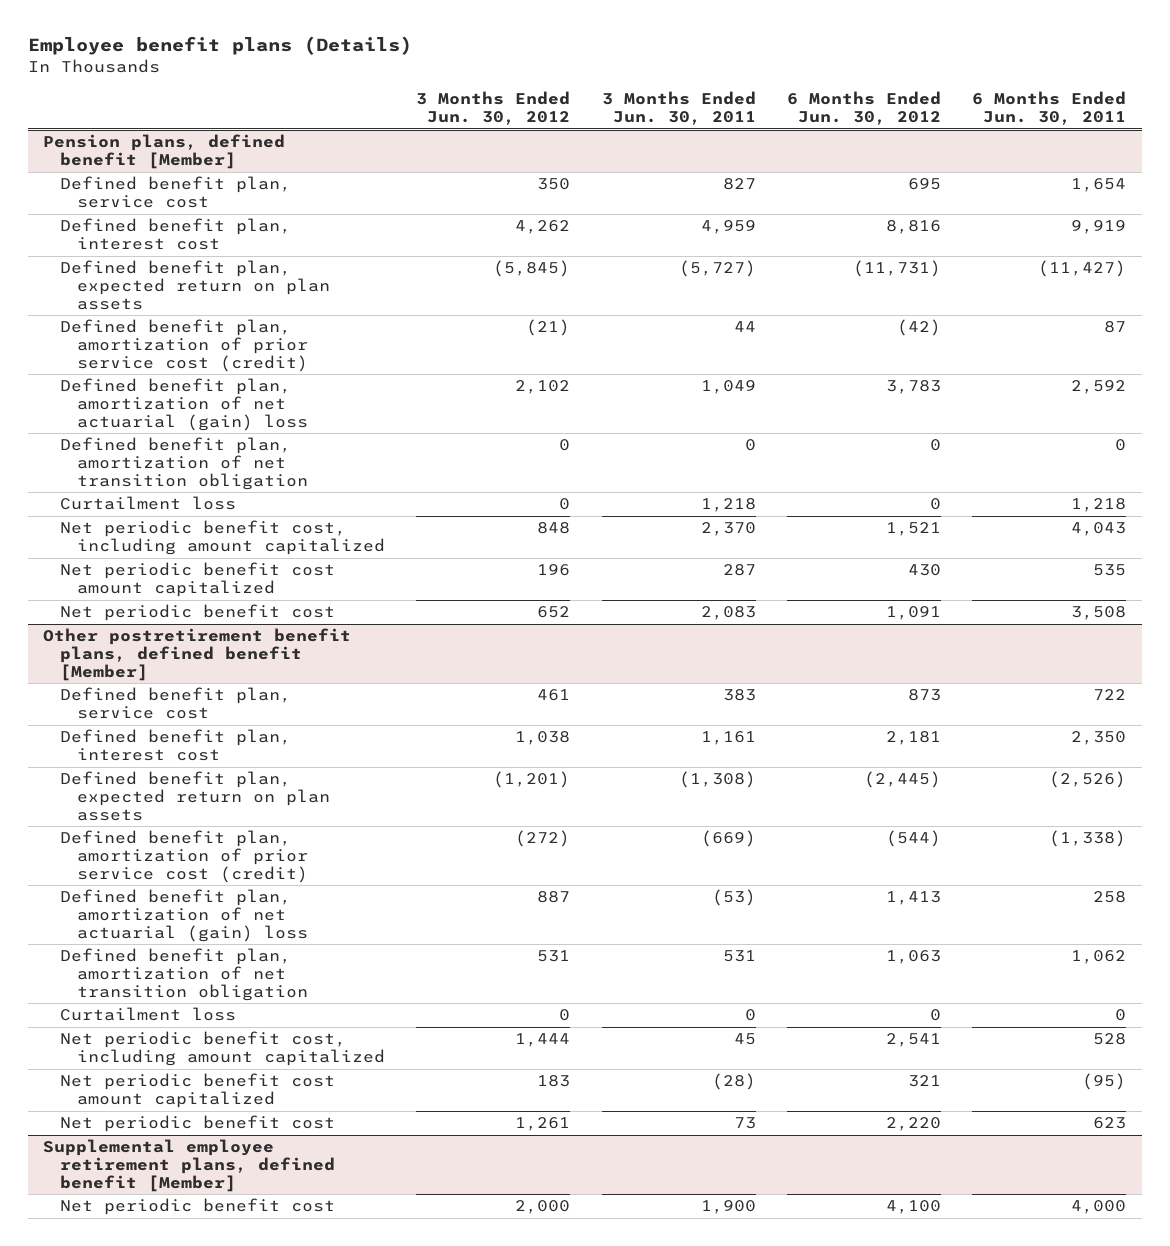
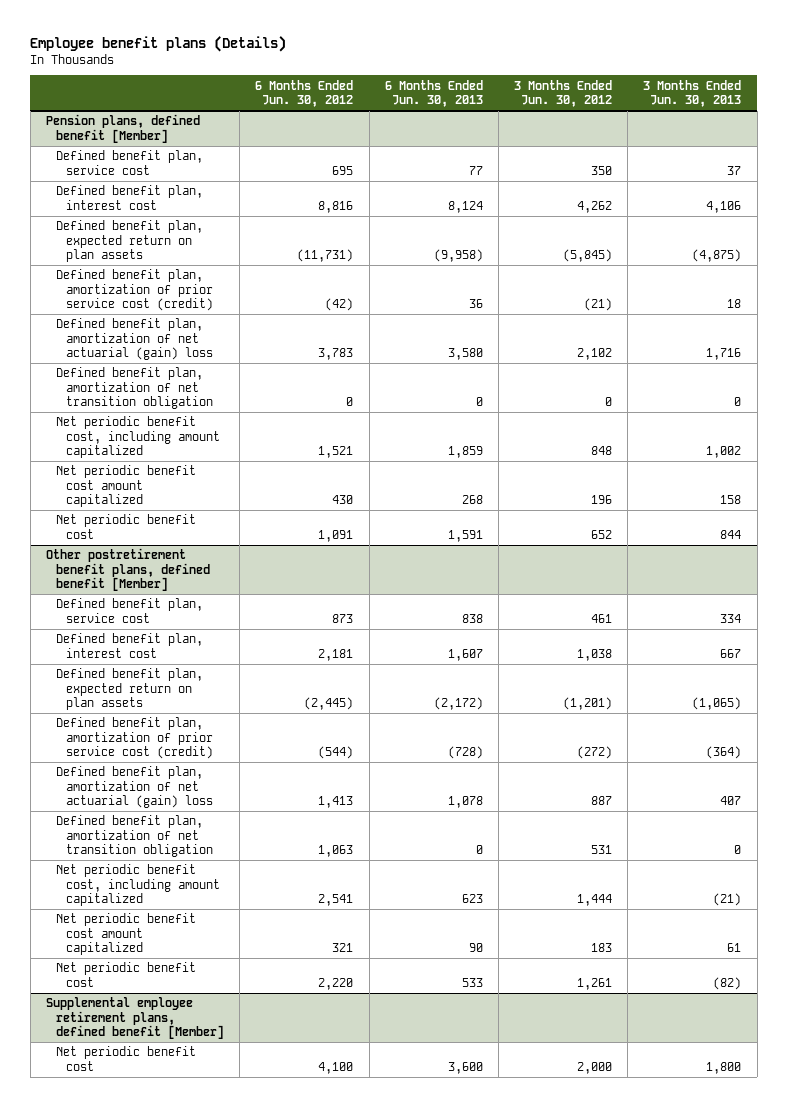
[601,91,756,126] 3 Months Ended Jun. 30, 2011 -> none
[972,91,1127,126] 6 Months Ended Jun. 30, 2011 -> none
none -> [384,79,483,108] 6 Months Ended Jun. 30, 2013
none -> [643,79,742,108] 3 Months Ended Jun. 30, 2013
[59,496,236,511] Curtailment loss -> none
[59,1007,236,1022] Curtailment loss -> none

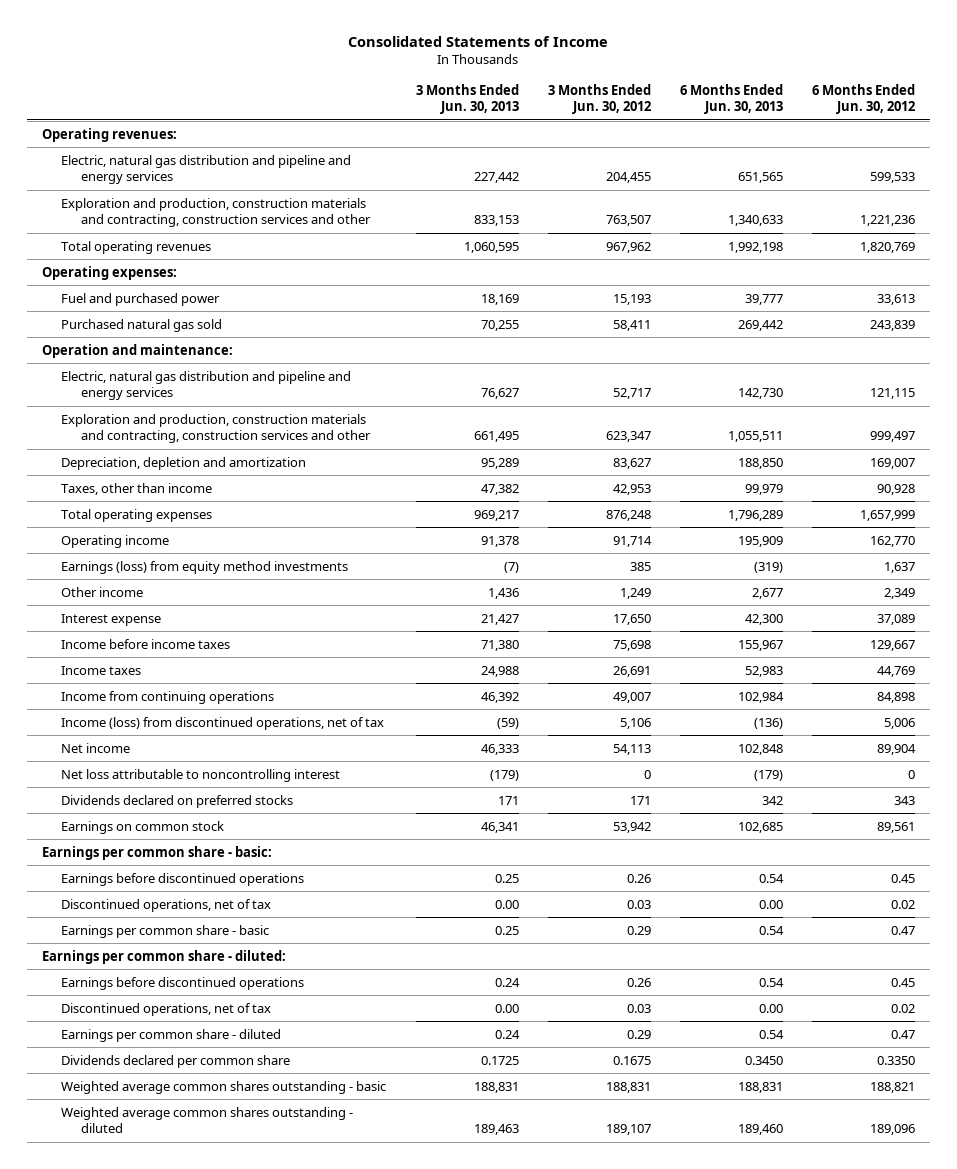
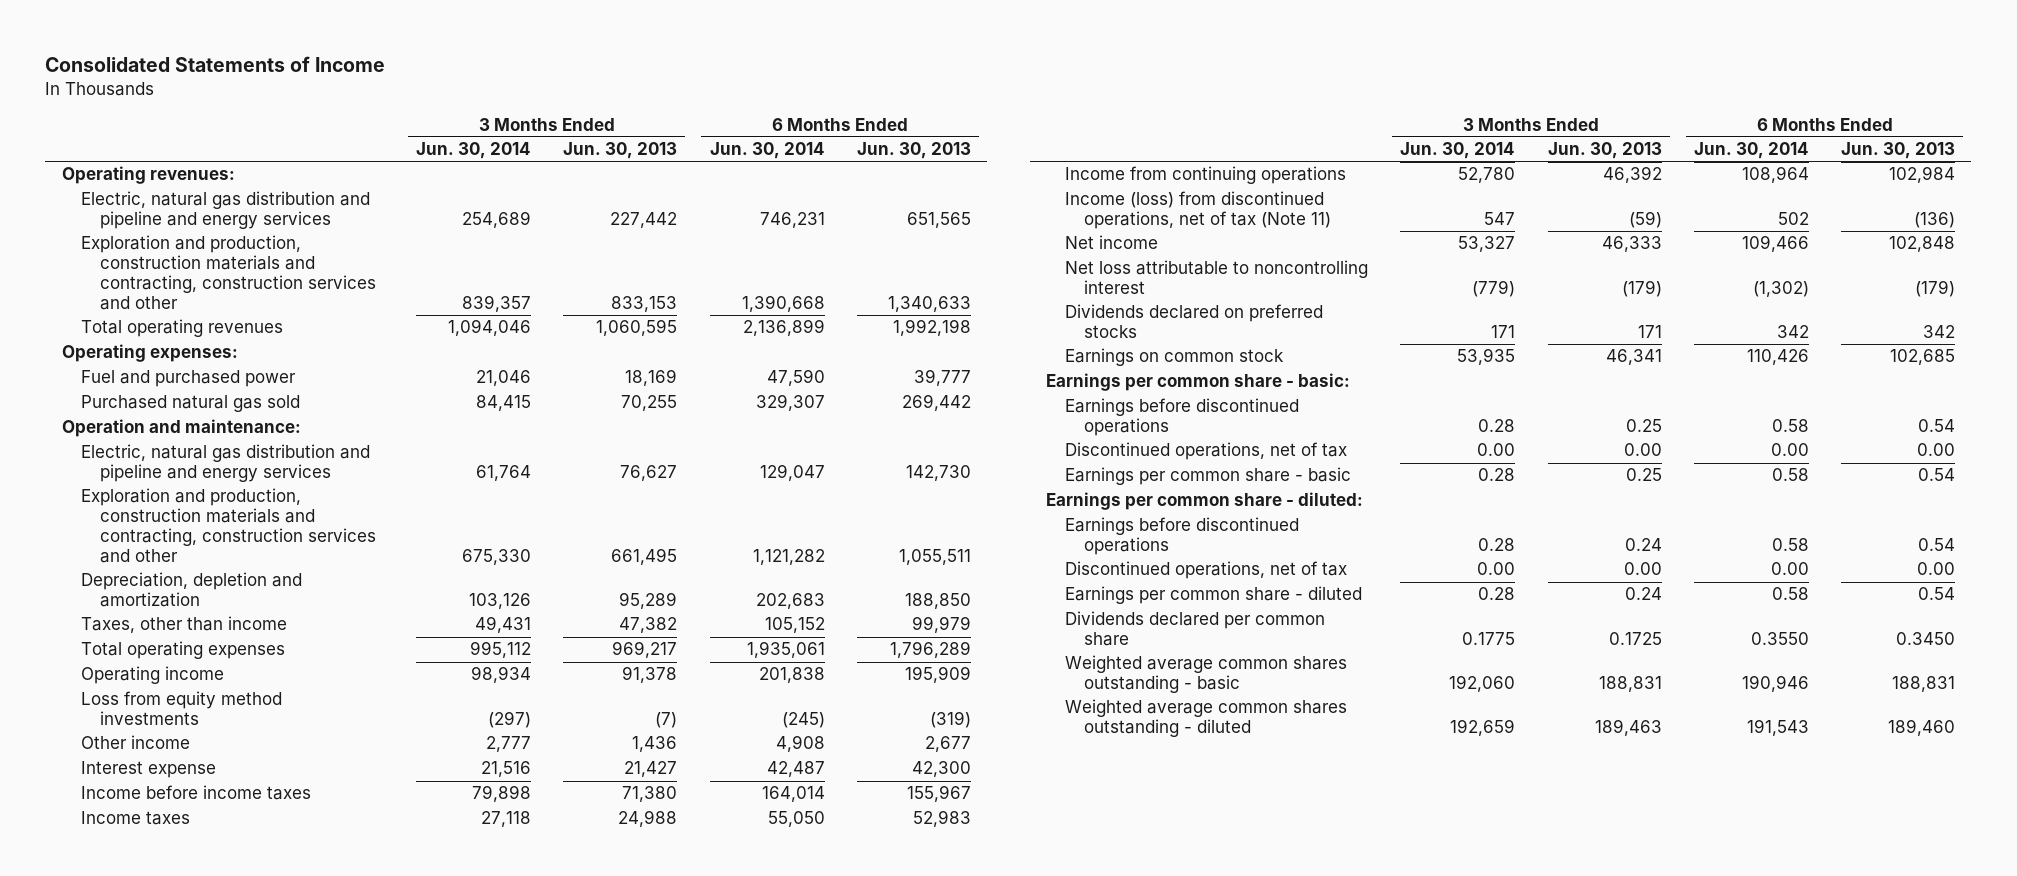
[547,83,651,115] 3 Months Ended Jun. 30, 2012 -> none
[811,83,915,115] 6 Months Ended Jun. 30, 2012 -> none
none -> [415,142,531,160] Jun. 30, 2014
none -> [709,142,825,160] Jun. 30, 2014
[61,560,349,574] Earnings (loss) from equity method investments -> [80,691,282,726] Loss from equity method investments
[61,716,385,730] Income (loss) from discontinued operations, net of tax -> [1064,191,1332,230] Income (loss) from discontinued operations, net of tax (Note 11)

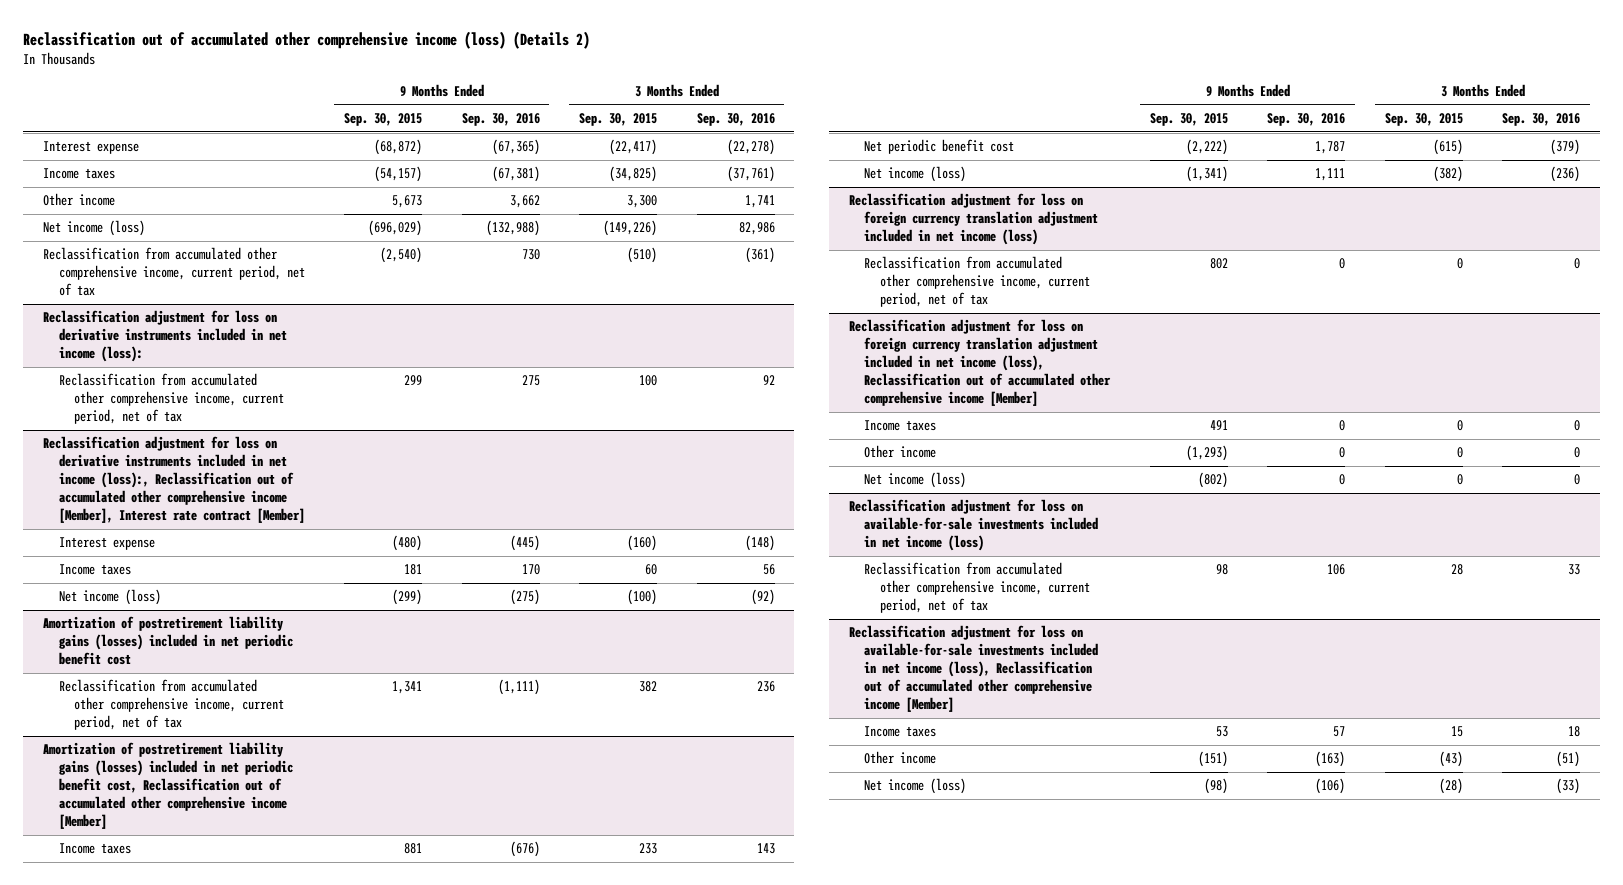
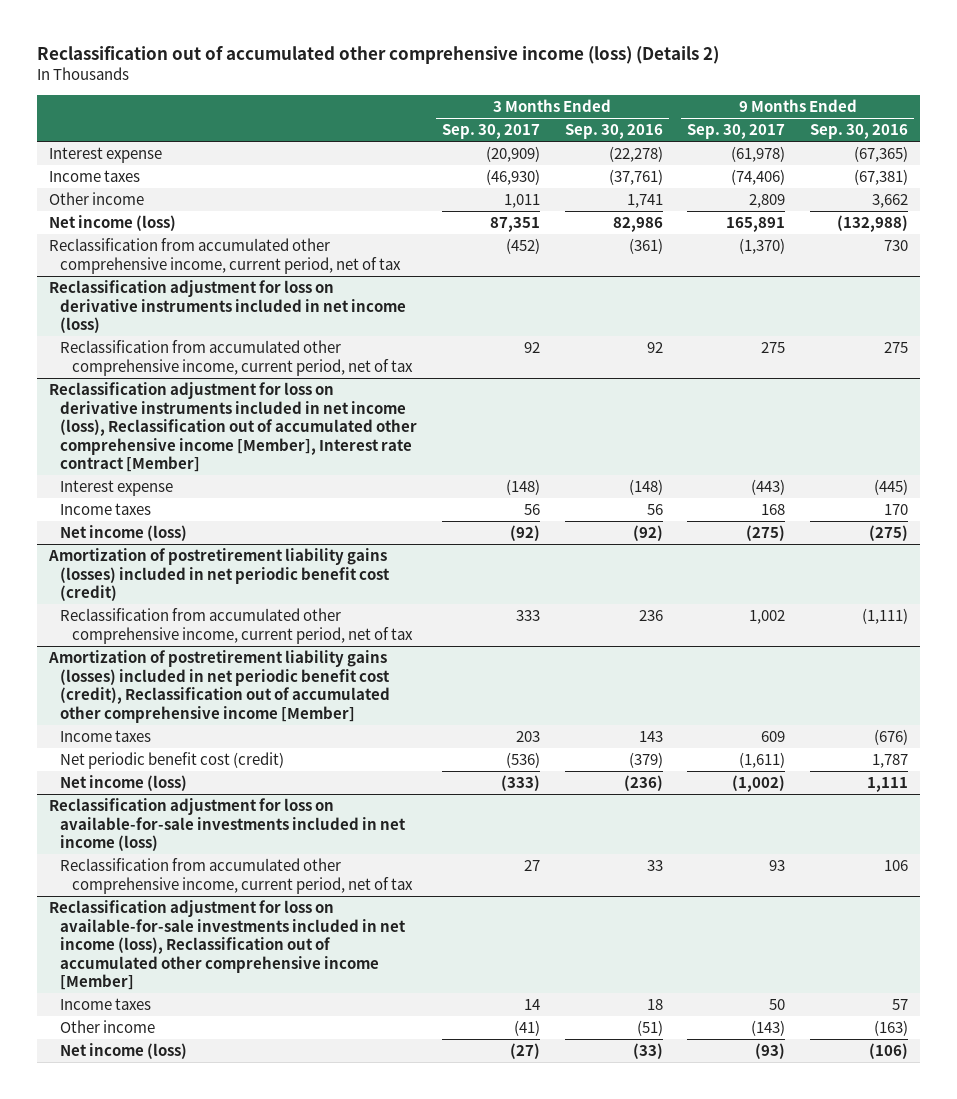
[344,113,423,127] Sep. 30, 2015 -> none
[579,113,658,127] Sep. 30, 2015 -> none
none -> [442,124,541,140] Sep. 30, 2017
none -> [687,124,786,140] Sep. 30, 2017
[43,310,287,363] Reclassification adjustment for loss on derivative instruments included in net income (loss): -> [48,280,407,334] Reclassification adjustment for loss on derivative instruments included in net income (loss)
[43,436,305,524] Reclassification adjustment for loss on derivative instruments included in net income (loss):, Reclassification out of accumulated other comprehensive income [Member], Interest rate contract [Member] -> [48,382,418,473] Reclassification adjustment for loss on derivative instruments included in net income (loss), Reclassification out of accumulated other comprehensive income [Member], Interest rate contract [Member]
[43,616,293,666] Amortization of postretirement liability gains (losses) included in net periodic benefit cost -> [47,548,391,602] Amortization of postretirement liability gains (losses) included in net periodic benefit cost (credit)
[43,742,293,830] Amortization of postretirement liability gains (losses) included in net periodic benefit cost, Reclassification out of accumulated other comprehensive income [Member] -> [47,650,391,723] Amortization of postretirement liability gains (losses) included in net periodic benefit cost (credit), Reclassification out of accumulated other comprehensive income [Member]
[864,139,1015,155] Net periodic benefit cost -> [60,752,285,770] Net periodic benefit cost (credit)
[848,193,1099,246] Reclassification adjustment for loss on foreign currency translation adjustment included in net income (loss) -> none
[864,256,1090,308] Reclassification from accumulated other comprehensive income, current period, net of tax -> none
[848,319,1112,407] Reclassification adjustment for loss on foreign currency translation adjustment included in net income (loss), Reclassification out of accumulated other comprehensive income [Member] -> none
[864,420,937,432] Income taxes -> none
[864,445,937,459] Other income -> none
[864,472,967,489] Net income (loss) -> none

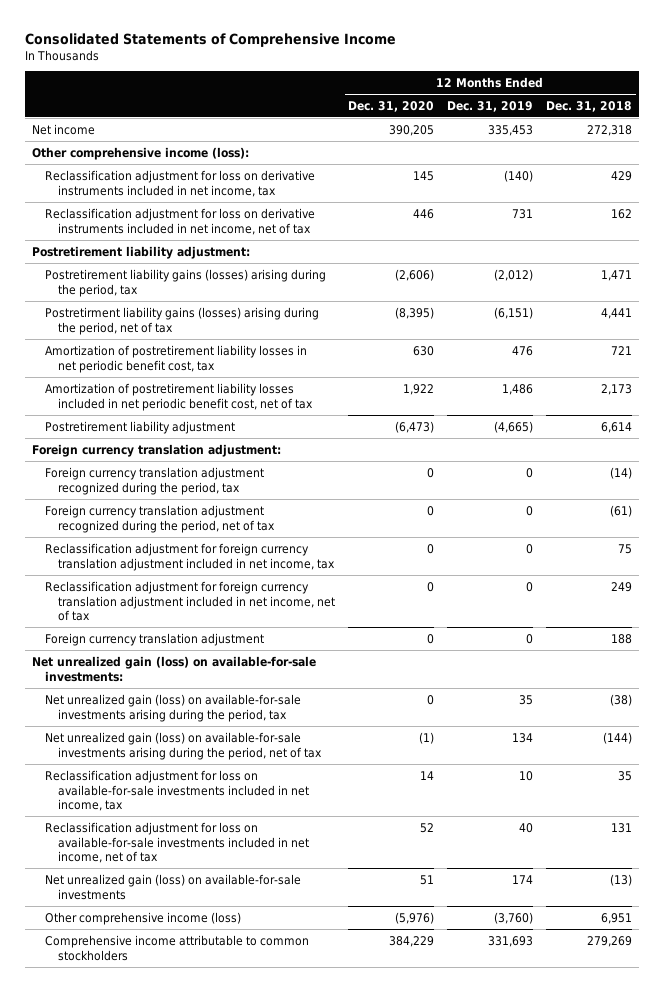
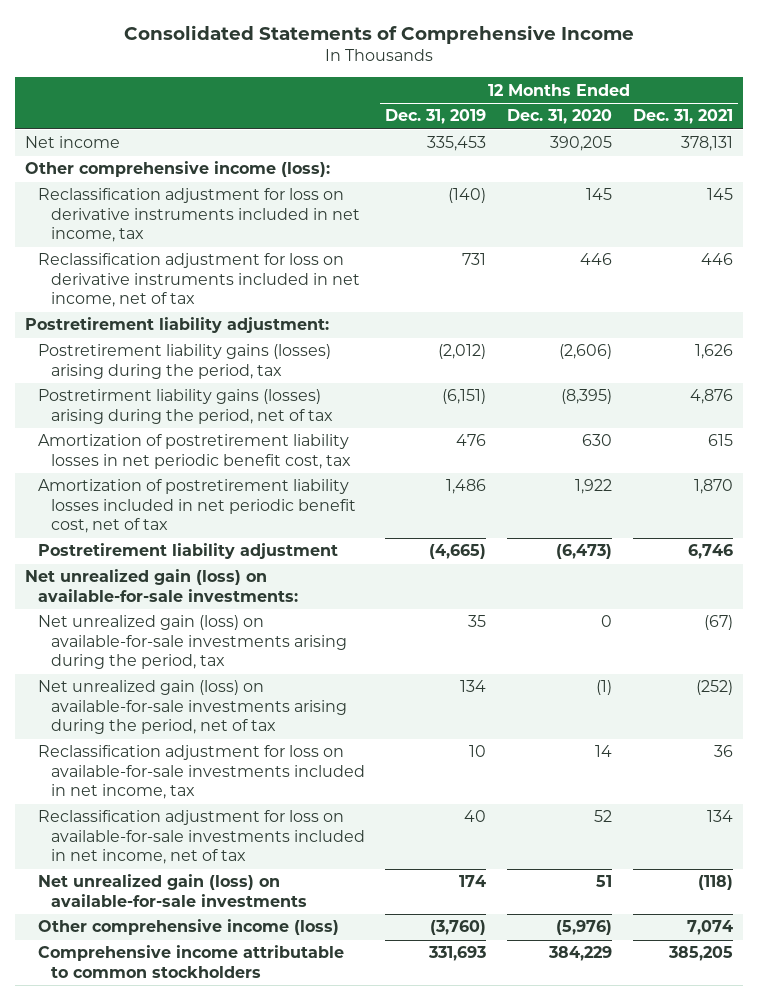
[546,100,633,112] Dec. 31, 2018 -> none
none -> [632,109,733,125] Dec. 31, 2021
[31,443,281,457] Foreign currency translation adjustment: -> none
[44,466,264,495] Foreign currency translation adjustment recognized during the period, tax -> none
[44,504,275,533] Foreign currency translation adjustment recognized during the period, net of tax -> none
[44,542,335,571] Reclassification adjustment for foreign currency translation adjustment included in net income, tax -> none
[44,580,335,622] Reclassification adjustment for foreign currency translation adjustment included in net income, net of tax -> none
[44,632,264,646] Foreign currency translation adjustment -> none

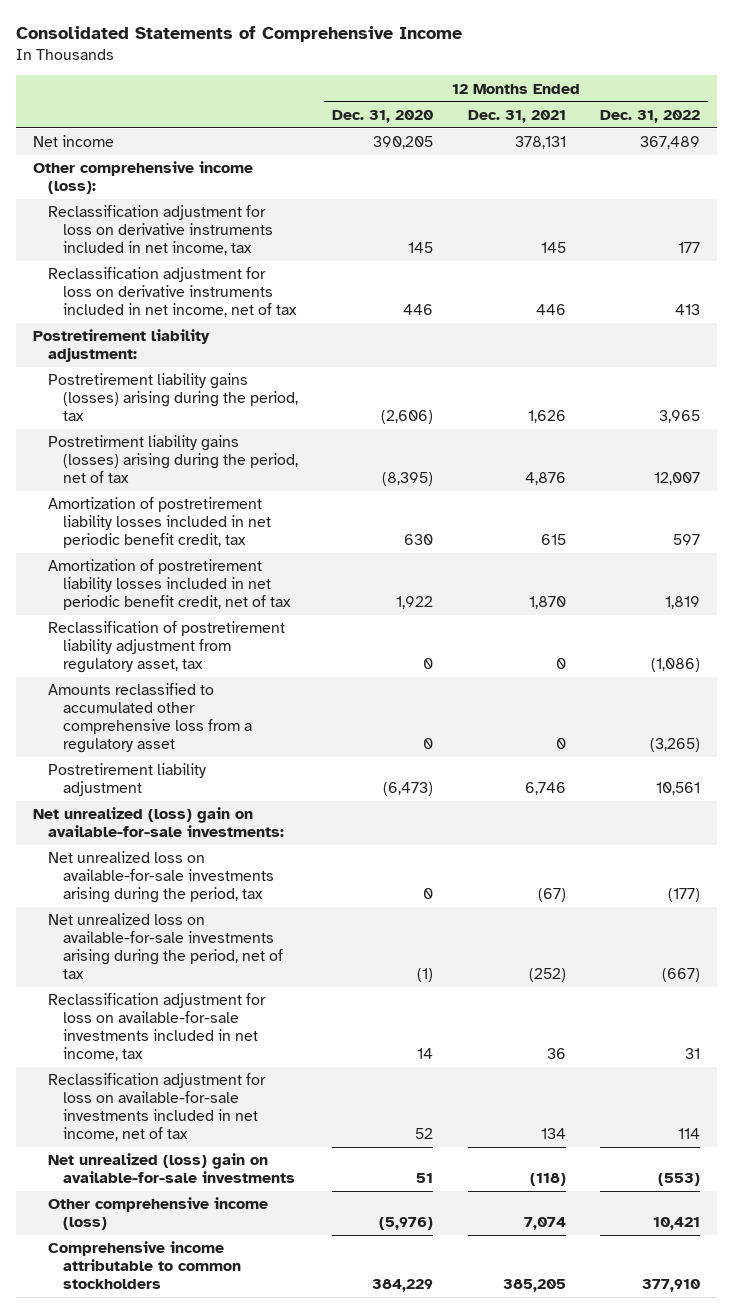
[385,109,487,125] Dec. 31, 2019 -> none
none -> [599,109,700,123] Dec. 31, 2022
[37,434,351,469] Amortization of postretirement liability losses in net periodic benefit cost, tax -> [47,497,272,548] Amortization of postretirement liability losses included in net periodic benefit credit, tax
[37,479,356,534] Amortization of postretirement liability losses included in net periodic benefit cost, net of tax -> [47,559,292,610] Amortization of postretirement liability losses included in net periodic benefit credit, net of tax
none -> [47,621,285,673] Reclassification of postretirement liability adjustment from regulatory asset, tax
none -> [47,683,253,753] Amounts reclassified to accumulated other comprehensive loss from a regulatory asset
[24,569,298,602] Net unrealized gain (loss) on available-for-sale investments: -> [32,807,284,838] Net unrealized (loss) gain on available-for-sale investments:
[37,615,347,670] Net unrealized gain (loss) on available-for-sale investments arising during the period, tax -> [47,851,275,903] Net unrealized loss on available-for-sale investments arising during the period, tax
[37,680,347,735] Net unrealized gain (loss) on available-for-sale investments arising during the period, net of tax -> [47,913,284,979] Net unrealized loss on available-for-sale investments arising during the period, net of tax
[37,874,307,907] Net unrealized gain (loss) on available-for-sale investments -> [47,1153,296,1184] Net unrealized (loss) gain on available-for-sale investments

